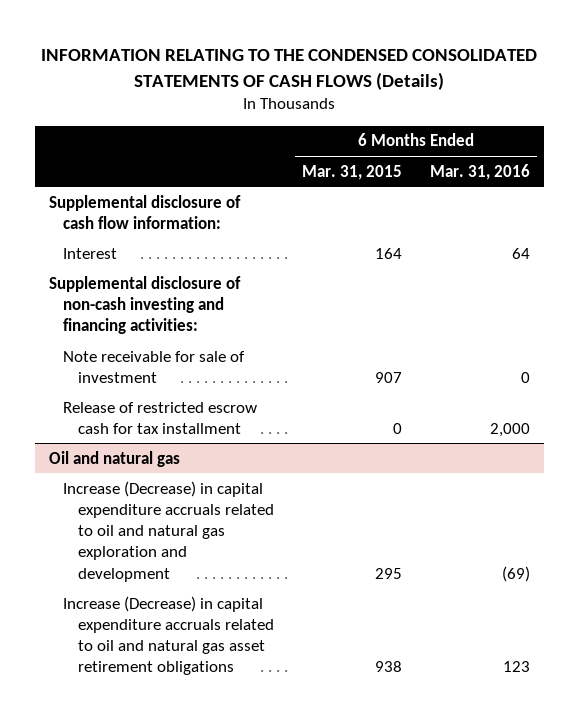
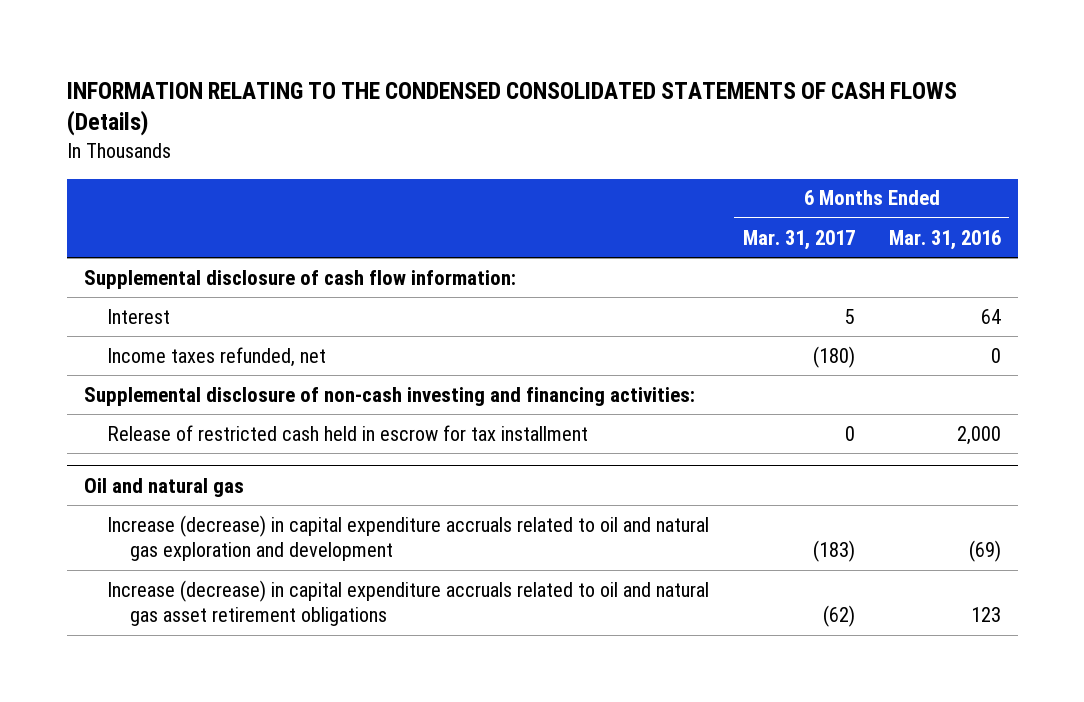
[302,164,403,180] Mar. 31, 2015 -> none
none -> [742,229,855,250] Mar. 31, 2017
none -> [106,346,326,367] Income taxes refunded, net
[63,350,246,383] Note receivable for sale of investment -> none
[63,401,258,434] Release of restricted escrow cash for tax installment -> [106,424,588,441] Release of restricted cash held in escrow for tax installment
[63,480,275,582] Increase (Decrease) in capital expenditure accruals related to oil and natural gas exploration and development -> [106,514,709,562] Increase (decrease) in capital expenditure accruals related to oil and natural gas exploration and development
[63,595,275,676] Increase (Decrease) in capital expenditure accruals related to oil and natural gas asset retirement obligations -> [106,579,709,627] Increase (decrease) in capital expenditure accruals related to oil and natural gas asset retirement obligations

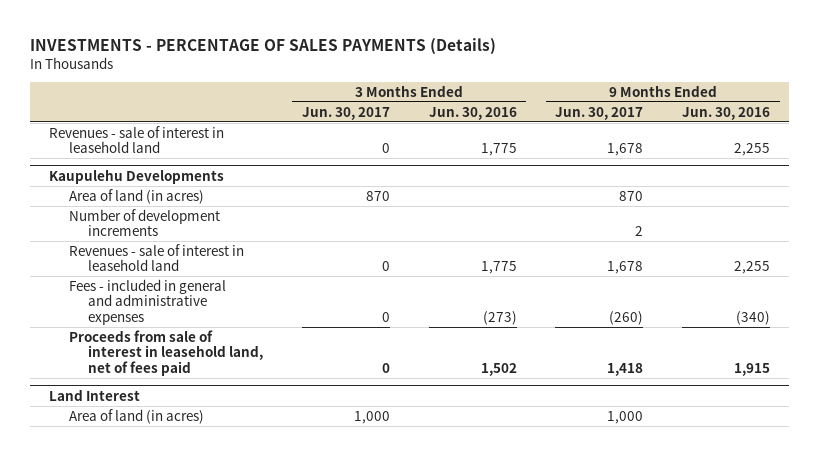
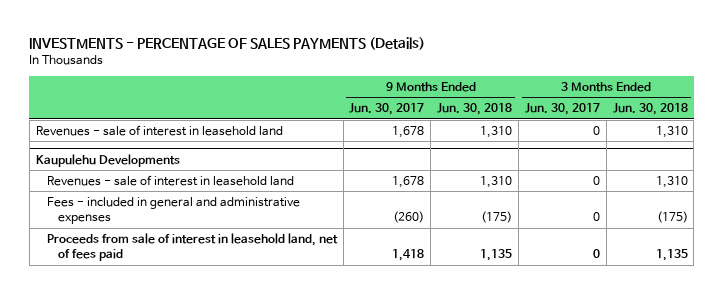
[428,106,517,120] Jun. 30, 2016 -> none
[682,106,771,120] Jun. 30, 2016 -> none
none -> [437,103,513,116] Jun. 30, 2018
none -> [612,103,688,116] Jun. 30, 2018
[68,188,204,204] Area of land (in acres) -> none
[68,208,220,237] Number of development increments -> none
[49,388,141,401] Land Interest -> none
[68,408,204,424] Area of land (in acres) -> none

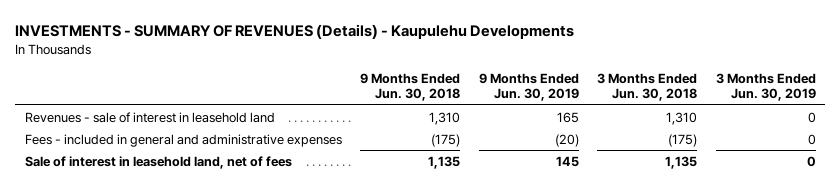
[29,36,426,50] INVESTMENTS - PERCENTAGE OF SALES PAYMENTS (Details) -> [15,23,575,39] INVESTMENTS - SUMMARY OF REVENUES (Details) - Kaupulehu Developments
[349,103,425,116] Jun. 30, 2017 -> none
[524,103,600,116] Jun. 30, 2017 -> none
none -> [478,72,579,102] 9 Months Ended Jun. 30, 2019
none -> [715,72,816,102] 3 Months Ended Jun. 30, 2019
[35,153,180,167] Kaupulehu Developments -> none
[46,175,294,187] Revenues - sale of interest in leasehold land -> none
[46,233,338,262] Proceeds from sale of interest in leasehold land, net of fees paid -> [24,155,292,169] Sale of interest in leasehold land, net of fees

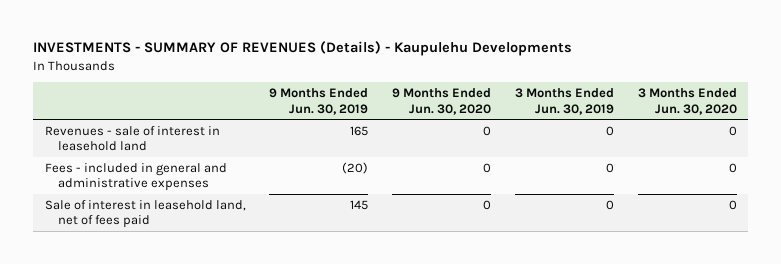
[360,72,461,102] 9 Months Ended Jun. 30, 2018 -> none
[597,72,698,102] 3 Months Ended Jun. 30, 2018 -> none
none -> [392,87,492,115] 9 Months Ended Jun. 30, 2020
none -> [637,87,737,115] 3 Months Ended Jun. 30, 2020
[24,155,292,169] Sale of interest in leasehold land, net of fees -> [44,199,246,229] Sale of interest in leasehold land, net of fees paid

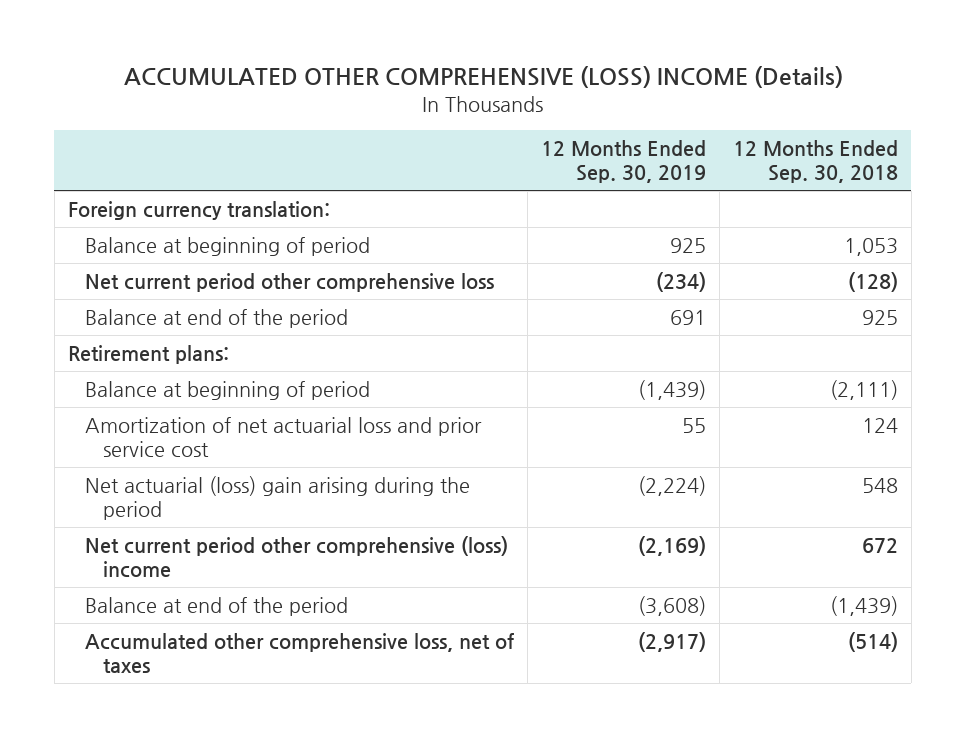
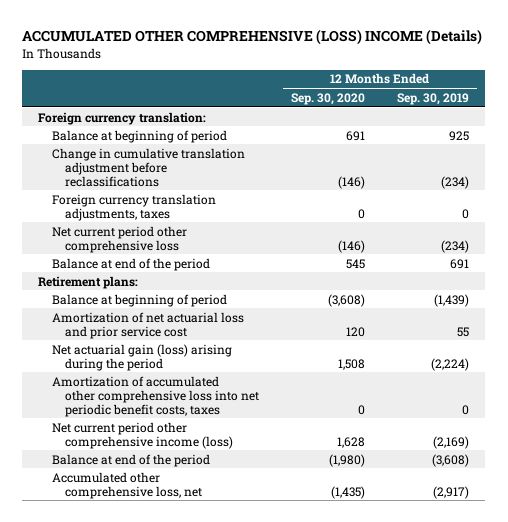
[732,140,898,183] 12 Months Ended Sep. 30, 2018 -> none
none -> [290,92,365,105] Sep. 30, 2020
none -> [51,147,245,187] Change in cumulative translation adjustment before reclassifications
none -> [51,193,216,221] Foreign currency translation adjustments, taxes
[85,475,471,520] Net actuarial (loss) gain arising during the period -> [51,343,232,371] Net actuarial gain (loss) arising during the period
none -> [51,375,259,417] Amortization of accumulated other comprehensive loss into net periodic benefit costs, taxes
[85,535,509,578] Net current period other comprehensive (loss) income -> [51,421,233,449] Net current period other comprehensive income (loss)
[85,632,515,673] Accumulated other comprehensive loss, net of taxes -> [51,471,202,499] Accumulated other comprehensive loss, net

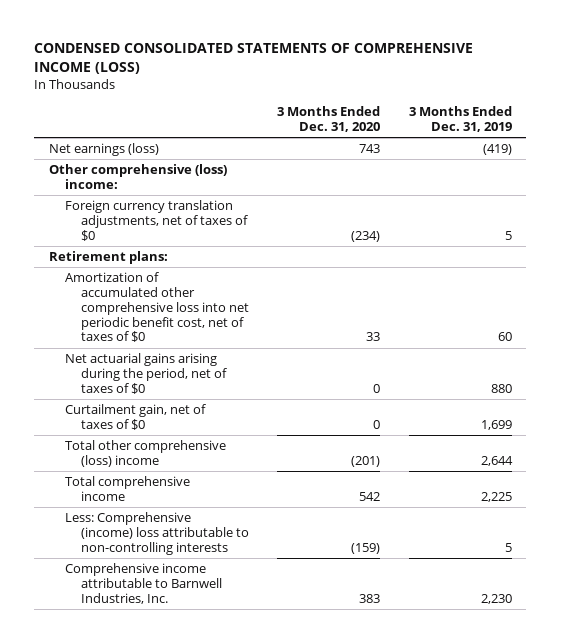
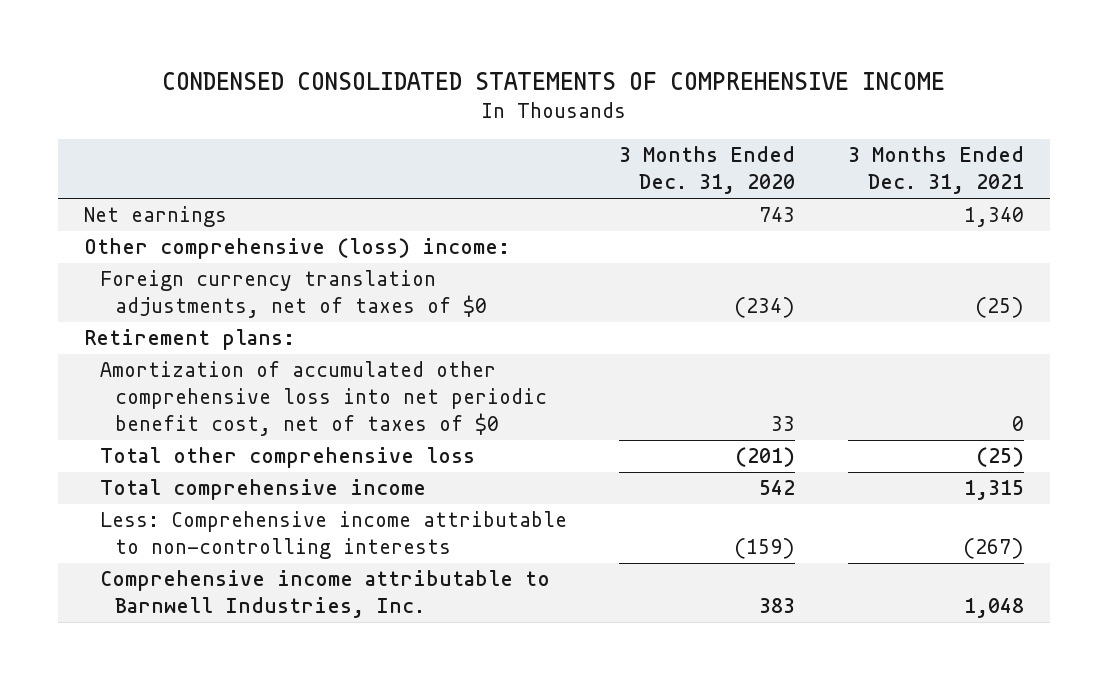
[34,43,474,75] CONDENSED CONSOLIDATED STATEMENTS OF COMPREHENSIVE INCOME (LOSS) -> [161,72,945,91] CONDENSED CONSOLIDATED STATEMENTS OF COMPREHENSIVE INCOME
[409,106,513,132] 3 Months Ended Dec. 31, 2019 -> none
none -> [847,146,1024,195] 3 Months Ended Dec. 31, 2021
[48,143,159,157] Net earnings (loss) -> [83,206,227,228] Net earnings
[64,353,227,394] Net actuarial gains arising during the period, net of taxes of $0 -> none
[64,404,206,430] Curtailment gain, net of taxes of $0 -> none
[64,440,226,467] Total other comprehensive (loss) income -> [99,447,475,469] Total other comprehensive loss
[64,512,249,555] Less: Comprehensive (income) loss attributable to non-controlling interests -> [99,511,567,560] Less: Comprehensive income attributable to non-controlling interests

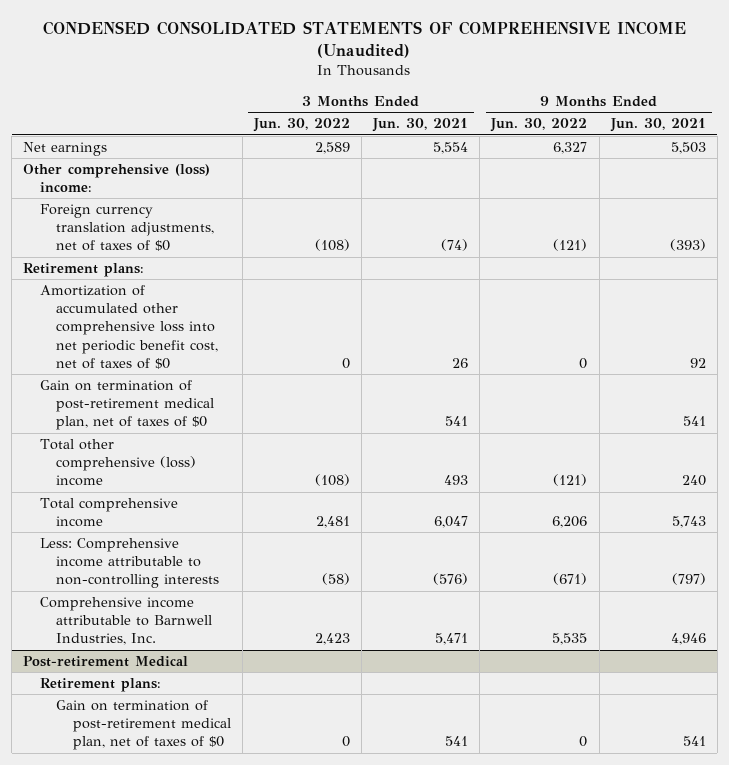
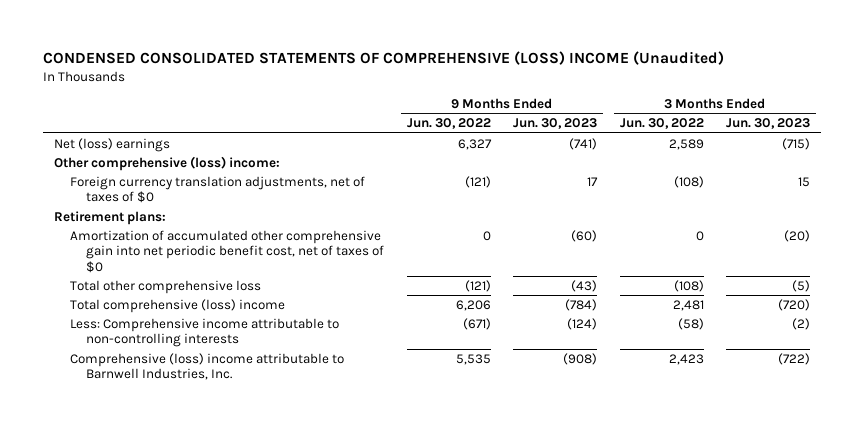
[43,20,687,59] CONDENSED CONSOLIDATED STATEMENTS OF COMPREHENSIVE INCOME (Unaudited) -> [42,51,724,66] CONDENSED CONSOLIDATED STATEMENTS OF COMPREHENSIVE (LOSS) INCOME (Unaudited)
[372,118,469,133] Jun. 30, 2021 -> none
[609,118,706,133] Jun. 30, 2021 -> none
none -> [513,118,598,130] Jun. 30, 2023
none -> [726,118,811,130] Jun. 30, 2023
[23,142,108,157] Net earnings -> [54,137,171,152] Net (loss) earnings
[39,380,215,431] Gain on termination of post-retirement medical plan, net of taxes of $0 -> none
[39,285,219,369] Amortization of accumulated other comprehensive loss into net periodic benefit cost, net of taxes of $0 -> [70,229,385,273] Amortization of accumulated other comprehensive gain into net periodic benefit cost, net of taxes of $0
[39,439,197,487] Total other comprehensive (loss) income -> [70,279,262,294] Total other comprehensive loss
[39,498,178,528] Total comprehensive income -> [70,298,286,313] Total comprehensive (loss) income
[23,656,189,668] Post-retirement Medical -> none
[39,678,161,693] Retirement plans: -> none
[56,700,231,751] Gain on termination of post-retirement medical plan, net of taxes of $0 -> none
[39,597,213,646] Comprehensive income attributable to Barnwell Industries, Inc. -> [70,352,345,381] Comprehensive (loss) income attributable to Barnwell Industries, Inc.

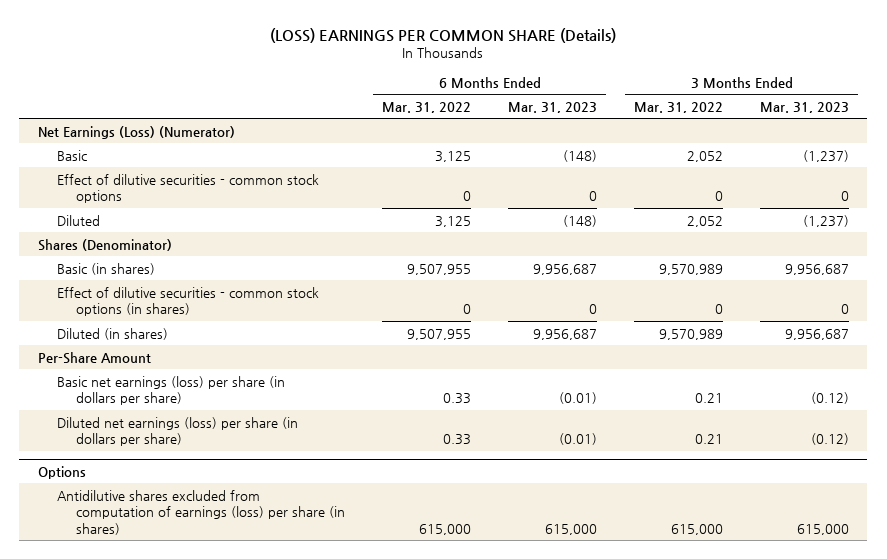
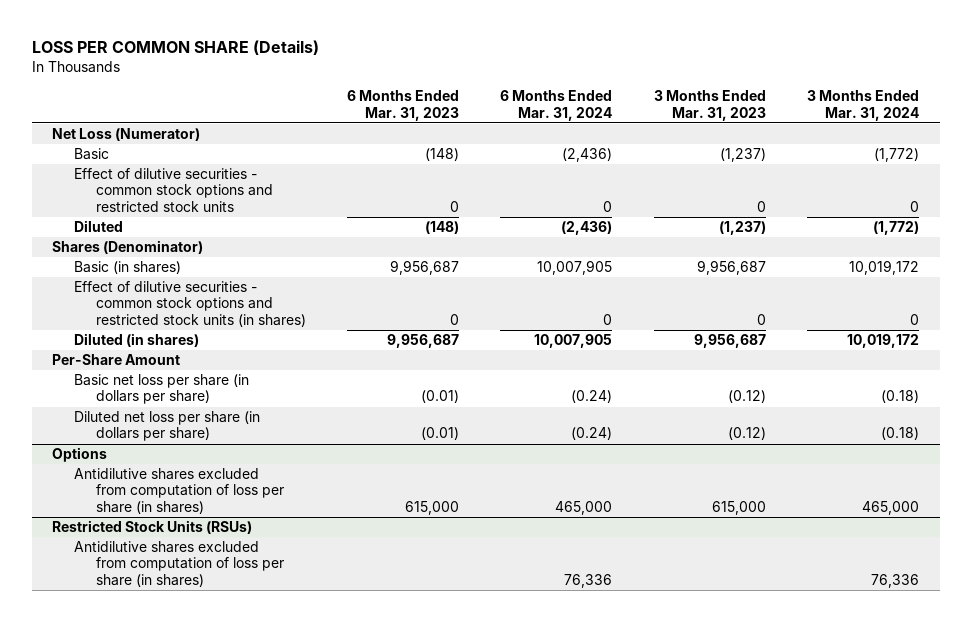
[270,27,617,43] (LOSS) EARNINGS PER COMMON SHARE (Details) -> [31,40,319,56] LOSS PER COMMON SHARE (Details)
[382,101,472,113] Mar. 31, 2022 -> none
[634,101,724,113] Mar. 31, 2022 -> none
none -> [500,90,613,121] 6 Months Ended Mar. 31, 2024
none -> [807,90,920,121] 3 Months Ended Mar. 31, 2024
[37,125,235,139] Net Earnings (Loss) (Numerator) -> [52,128,201,142] Net Loss (Numerator)
[56,173,319,204] Effect of dilutive securities - common stock options -> [74,168,273,212] Effect of dilutive securities - common stock options and restricted stock units
[56,286,319,317] Effect of dilutive securities - common stock options (in shares) -> [74,281,306,327] Effect of dilutive securities - common stock options and restricted stock units (in shares)
[56,375,285,406] Basic net earnings (loss) per share (in dollars per share) -> [74,374,250,405] Basic net loss per share (in dollars per share)
[56,416,298,447] Diluted net earnings (loss) per share (in dollars per share) -> [74,411,261,442] Diluted net loss per share (in dollars per share)
[56,489,346,536] Antidilutive shares excluded from computation of earnings (loss) per share (in shares) -> [74,468,284,514] Antidilutive shares excluded from computation of loss per share (in shares)
none -> [52,520,253,535] Restricted Stock Units (RSUs)
none -> [74,541,284,587] Antidilutive shares excluded from computation of loss per share (in shares)

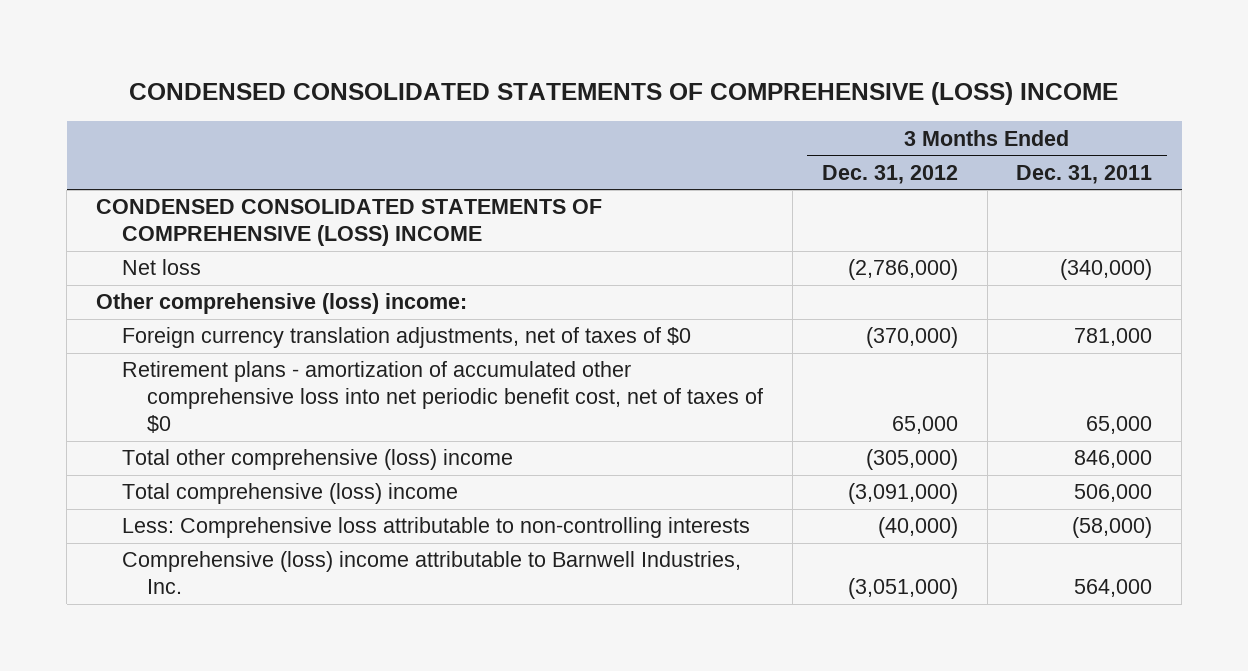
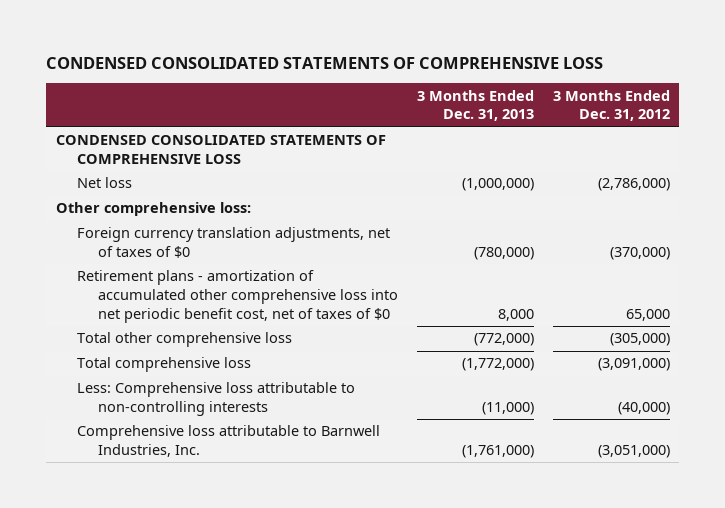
[129,81,1119,105] CONDENSED CONSOLIDATED STATEMENTS OF COMPREHENSIVE (LOSS) INCOME -> [46,56,604,69] CONDENSED CONSOLIDATED STATEMENTS OF COMPREHENSIVE LOSS
[1016,164,1153,184] Dec. 31, 2011 -> none
none -> [416,89,534,122] 3 Months Ended Dec. 31, 2013
[95,199,602,247] CONDENSED CONSOLIDATED STATEMENTS OF COMPREHENSIVE (LOSS) INCOME -> [55,135,386,165] CONDENSED CONSOLIDATED STATEMENTS OF COMPREHENSIVE LOSS
[95,293,467,315] Other comprehensive (loss) income: -> [55,202,251,217] Other comprehensive loss:
[121,449,513,471] Total other comprehensive (loss) income -> [76,332,292,348] Total other comprehensive loss
[121,483,458,505] Total comprehensive (loss) income -> [76,357,251,373] Total comprehensive loss
[121,551,741,595] Comprehensive (loss) income attributable to Barnwell Industries, Inc. -> [76,425,380,458] Comprehensive loss attributable to Barnwell Industries, Inc.

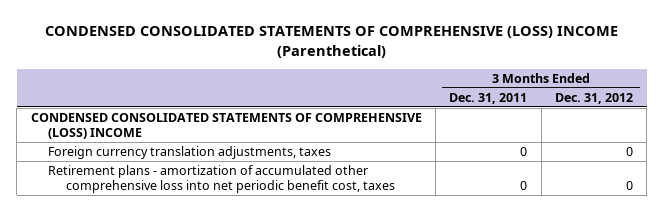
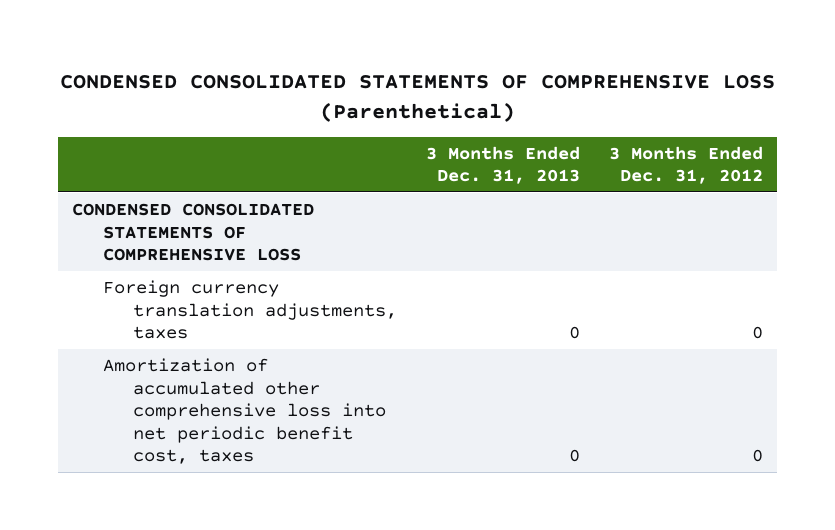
[44,26,618,58] CONDENSED CONSOLIDATED STATEMENTS OF COMPREHENSIVE (LOSS) INCOME (Parenthetical) -> [59,74,775,122] CONDENSED CONSOLIDATED STATEMENTS OF COMPREHENSIVE LOSS (Parenthetical)
[449,92,528,104] Dec. 31, 2011 -> none
none -> [425,145,580,185] 3 Months Ended Dec. 31, 2013
[30,113,422,139] CONDENSED CONSOLIDATED STATEMENTS OF COMPREHENSIVE (LOSS) INCOME -> [72,202,315,262] CONDENSED CONSOLIDATED STATEMENTS OF COMPREHENSIVE LOSS
[48,165,396,193] Retirement plans - amortization of accumulated other comprehensive loss into net periodic benefit cost, taxes -> [102,357,386,465] Amortization of accumulated other comprehensive loss into net periodic benefit cost, taxes

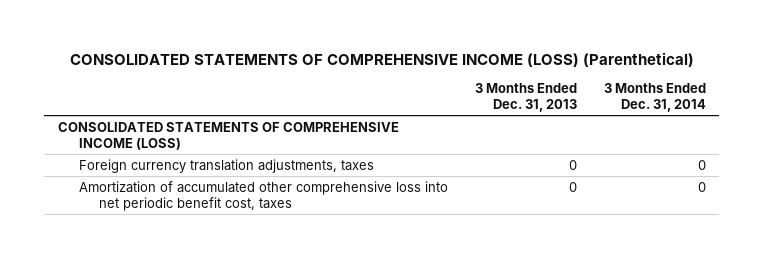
[59,74,775,122] CONDENSED CONSOLIDATED STATEMENTS OF COMPREHENSIVE LOSS (Parenthetical) -> [69,51,694,67] CONSOLIDATED STATEMENTS OF COMPREHENSIVE INCOME (LOSS) (Parenthetical)
[608,145,763,185] 3 Months Ended Dec. 31, 2012 -> none
none -> [603,83,706,113] 3 Months Ended Dec. 31, 2014
[72,202,315,262] CONDENSED CONSOLIDATED STATEMENTS OF COMPREHENSIVE LOSS -> [57,121,399,150] CONSOLIDATED STATEMENTS OF COMPREHENSIVE INCOME (LOSS)

